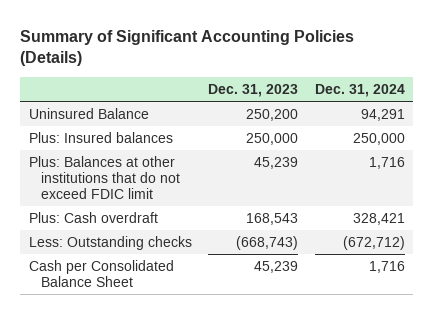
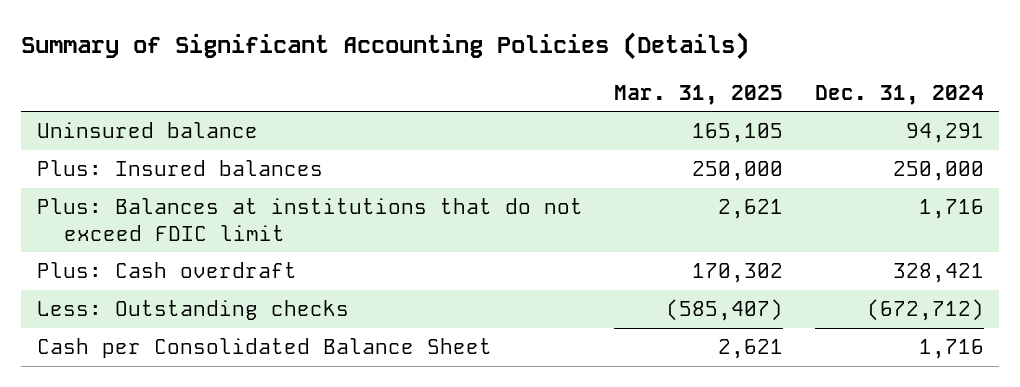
[208,84,299,98] Dec. 31, 2023 -> none
none -> [614,84,784,105] Mar. 31, 2025
[28,107,149,119] Uninsured Balance -> [36,121,258,138] Uninsured balance
[28,155,180,200] Plus: Balances at other institutions that do not exceed FDIC limit -> [36,197,583,241] Plus: Balances at institutions that do not exceed FDIC limit

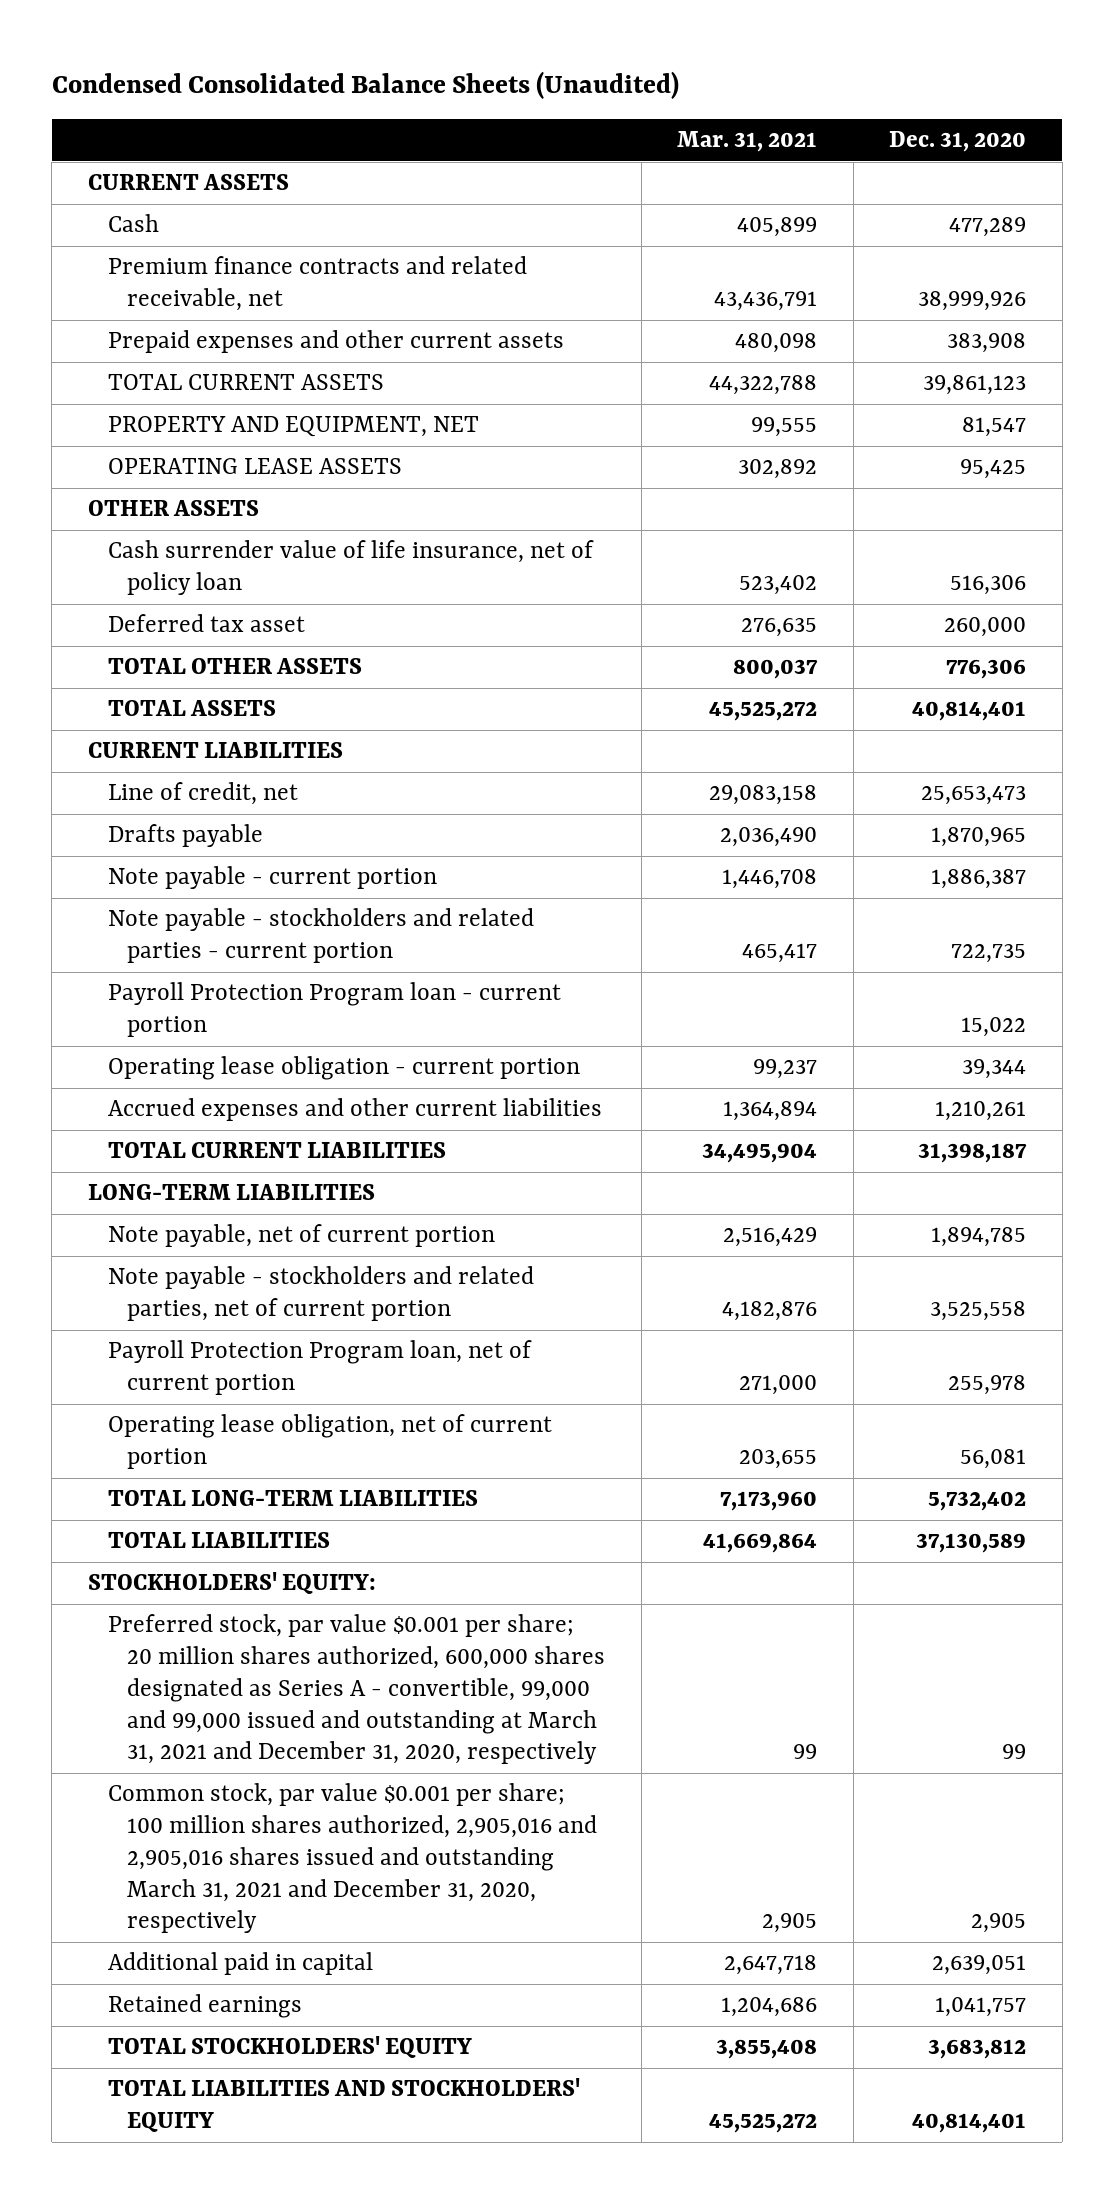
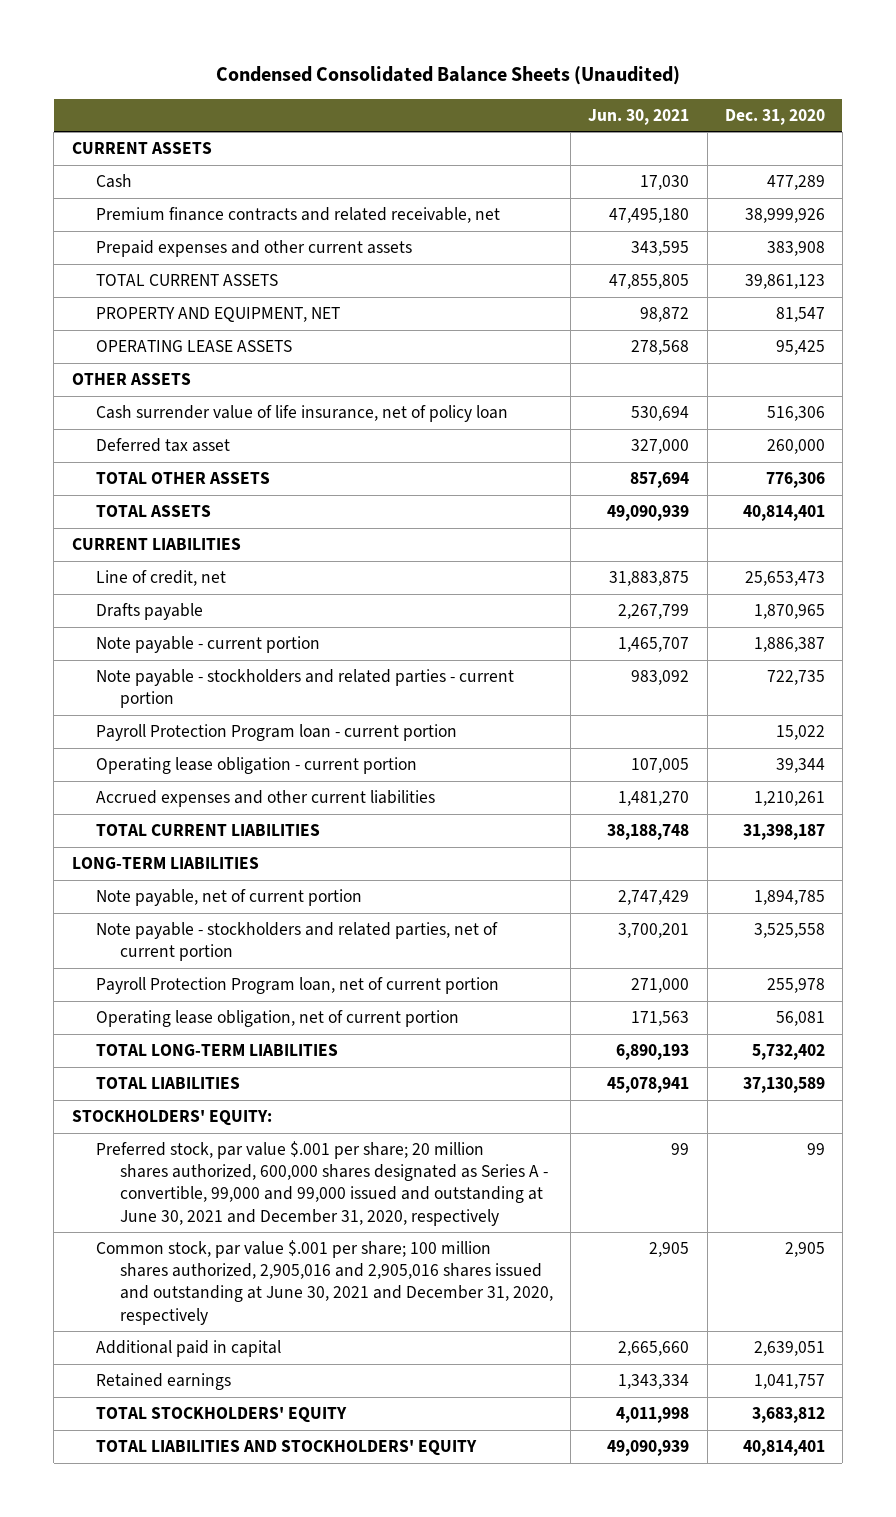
[677,131,818,153] Mar. 31, 2021 -> none
none -> [588,108,690,125] Jun. 30, 2021
[107,1614,606,1765] Preferred stock, par value $0.001 per share; 20 million shares authorized, 600,000 shares designated as Series A - convertible, 99,000 and 99,000 issued and outstanding at March 31, 2021 and December 31, 2020, respectively -> [95,1141,549,1226] Preferred stock, par value $.001 per share; 20 million shares authorized, 600,000 shares designated as Series A - convertible, 99,000 and 99,000 issued and outstanding at June 30, 2021 and December 31, 2020, respectively
[107,1783,598,1934] Common stock, par value $0.001 per share; 100 million shares authorized, 2,905,016 and 2,905,016 shares issued and outstanding March 31, 2021 and December 31, 2020, respectively -> [95,1240,554,1325] Common stock, par value $.001 per share; 100 million shares authorized, 2,905,016 and 2,905,016 shares issued and outstanding at June 30, 2021 and December 31, 2020, respectively

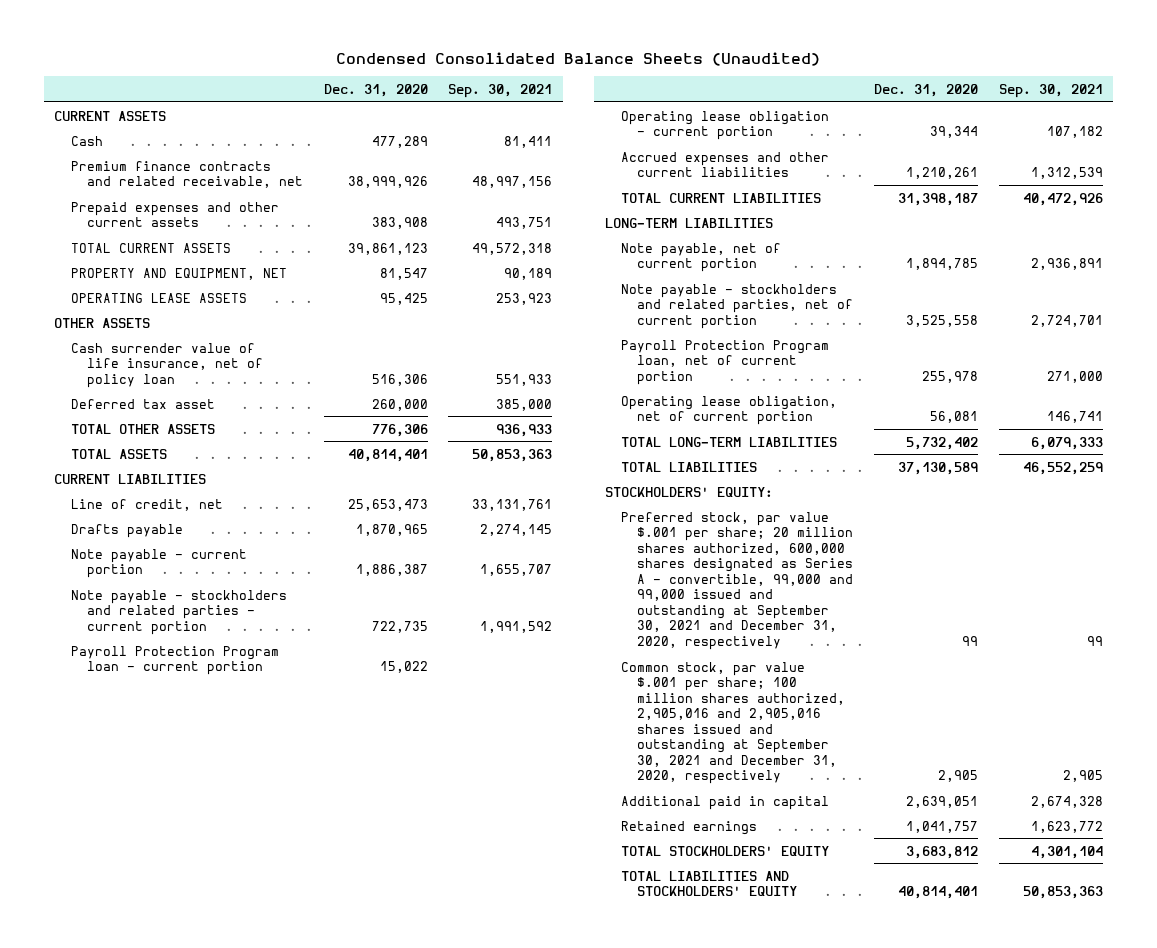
[588,108,690,125] Jun. 30, 2021 -> none
none -> [448,83,553,98] Sep. 30, 2021
[95,1141,549,1226] Preferred stock, par value $.001 per share; 20 million shares authorized, 600,000 shares designated as Series A - convertible, 99,000 and 99,000 issued and outstanding at June 30, 2021 and December 31, 2020, respectively -> [620,511,854,650] Preferred stock, par value $.001 per share; 20 million shares authorized, 600,000 shares designated as Series A - convertible, 99,000 and 99,000 issued and outstanding at September 30, 2021 and December 31, 2020, respectively
[95,1240,554,1325] Common stock, par value $.001 per share; 100 million shares authorized, 2,905,016 and 2,905,016 shares issued and outstanding at June 30, 2021 and December 31, 2020, respectively -> [620,661,846,785] Common stock, par value $.001 per share; 100 million shares authorized, 2,905,016 and 2,905,016 shares issued and outstanding at September 30, 2021 and December 31, 2020, respectively

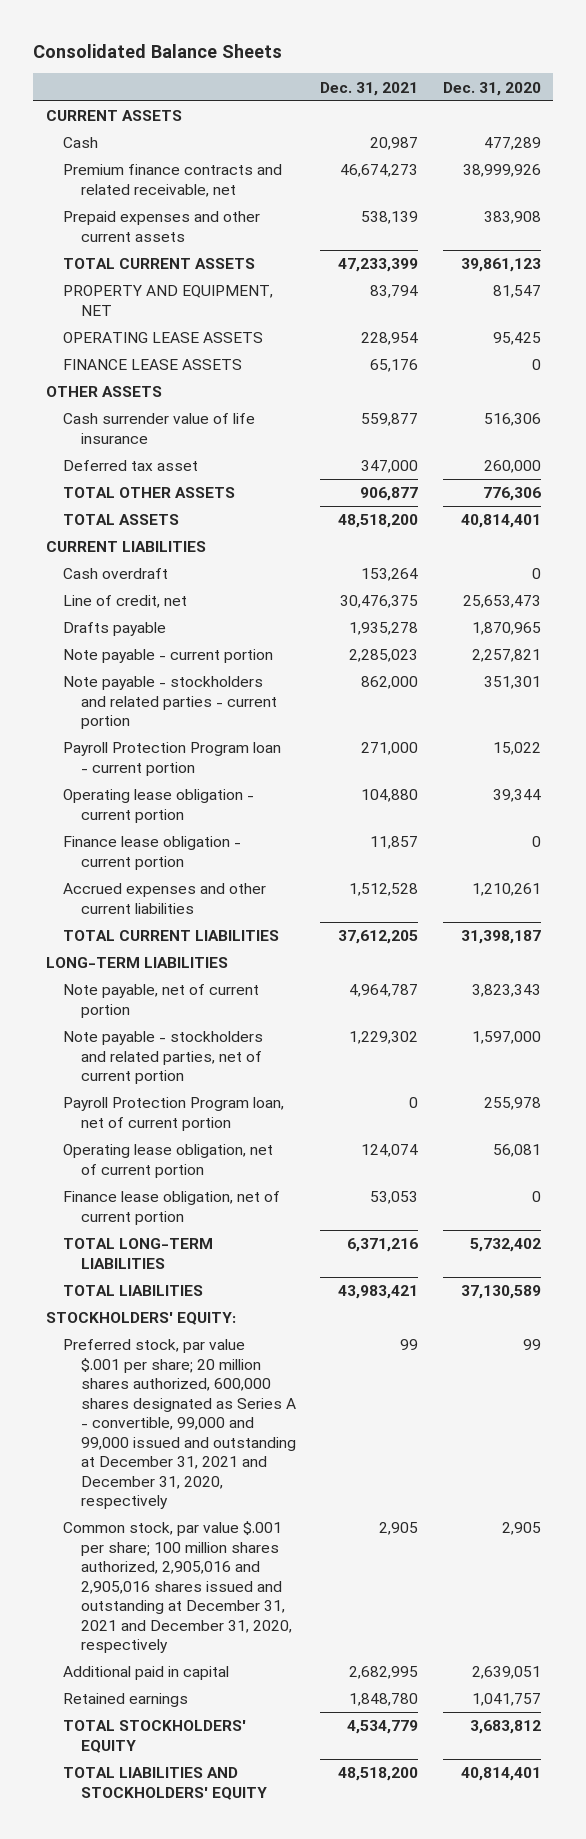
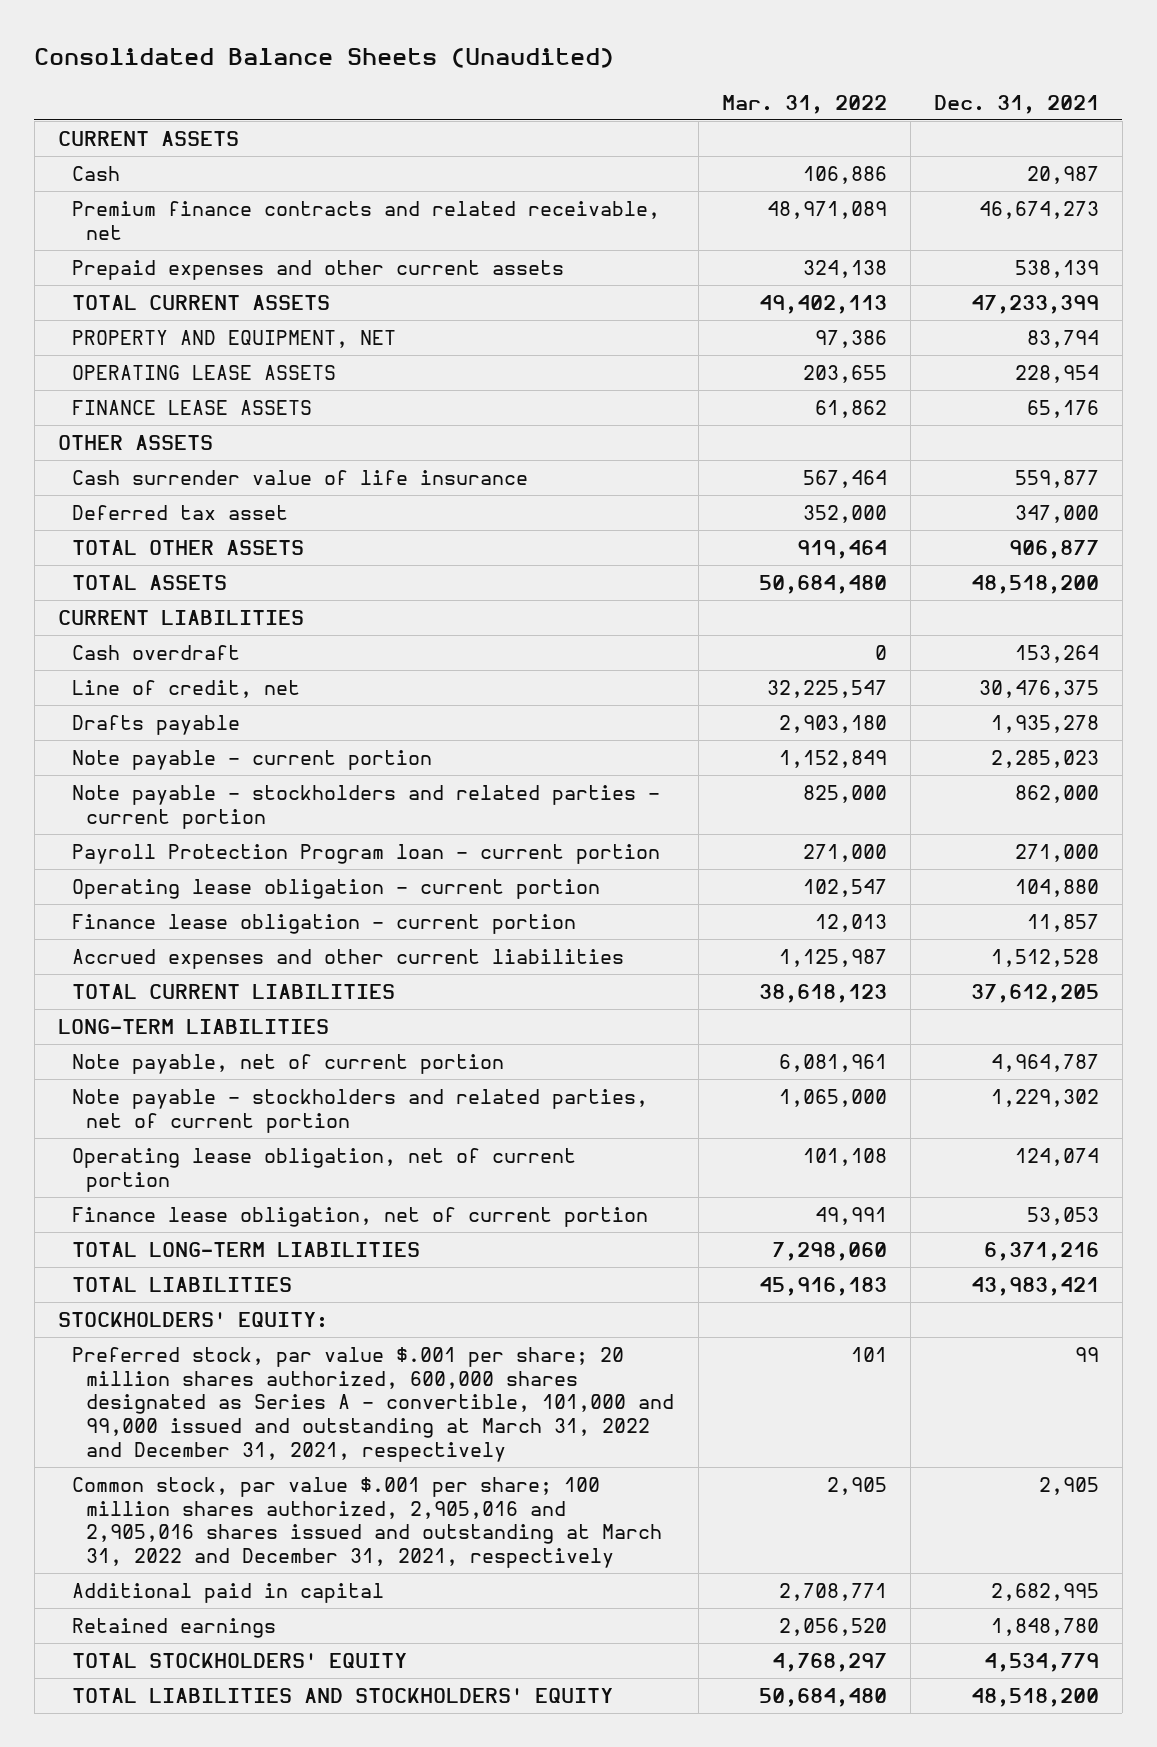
[33,43,283,58] Consolidated Balance Sheets -> [34,47,615,68] Consolidated Balance Sheets (Unaudited)
[442,81,541,96] Dec. 31, 2020 -> none
none -> [721,94,887,114] Mar. 31, 2022
[63,1097,285,1131] Payroll Protection Program loan, net of current portion -> none
[63,1339,297,1510] Preferred stock, par value $.001 per share; 20 million shares authorized, 600,000 shares designated as Series A - convertible, 99,000 and 99,000 issued and outstanding at December 31, 2021 and December 31, 2020, respectively -> [72,1346,675,1462] Preferred stock, par value $.001 per share; 20 million shares authorized, 600,000 shares designated as Series A - convertible, 101,000 and 99,000 issued and outstanding at March 31, 2022 and December 31, 2021, respectively
[63,1521,293,1654] Common stock, par value $.001 per share; 100 million shares authorized, 2,905,016 and 2,905,016 shares issued and outstanding at December 31, 2021 and December 31, 2020, respectively -> [72,1476,663,1569] Common stock, par value $.001 per share; 100 million shares authorized, 2,905,016 and 2,905,016 shares issued and outstanding at March 31, 2022 and December 31, 2021, respectively

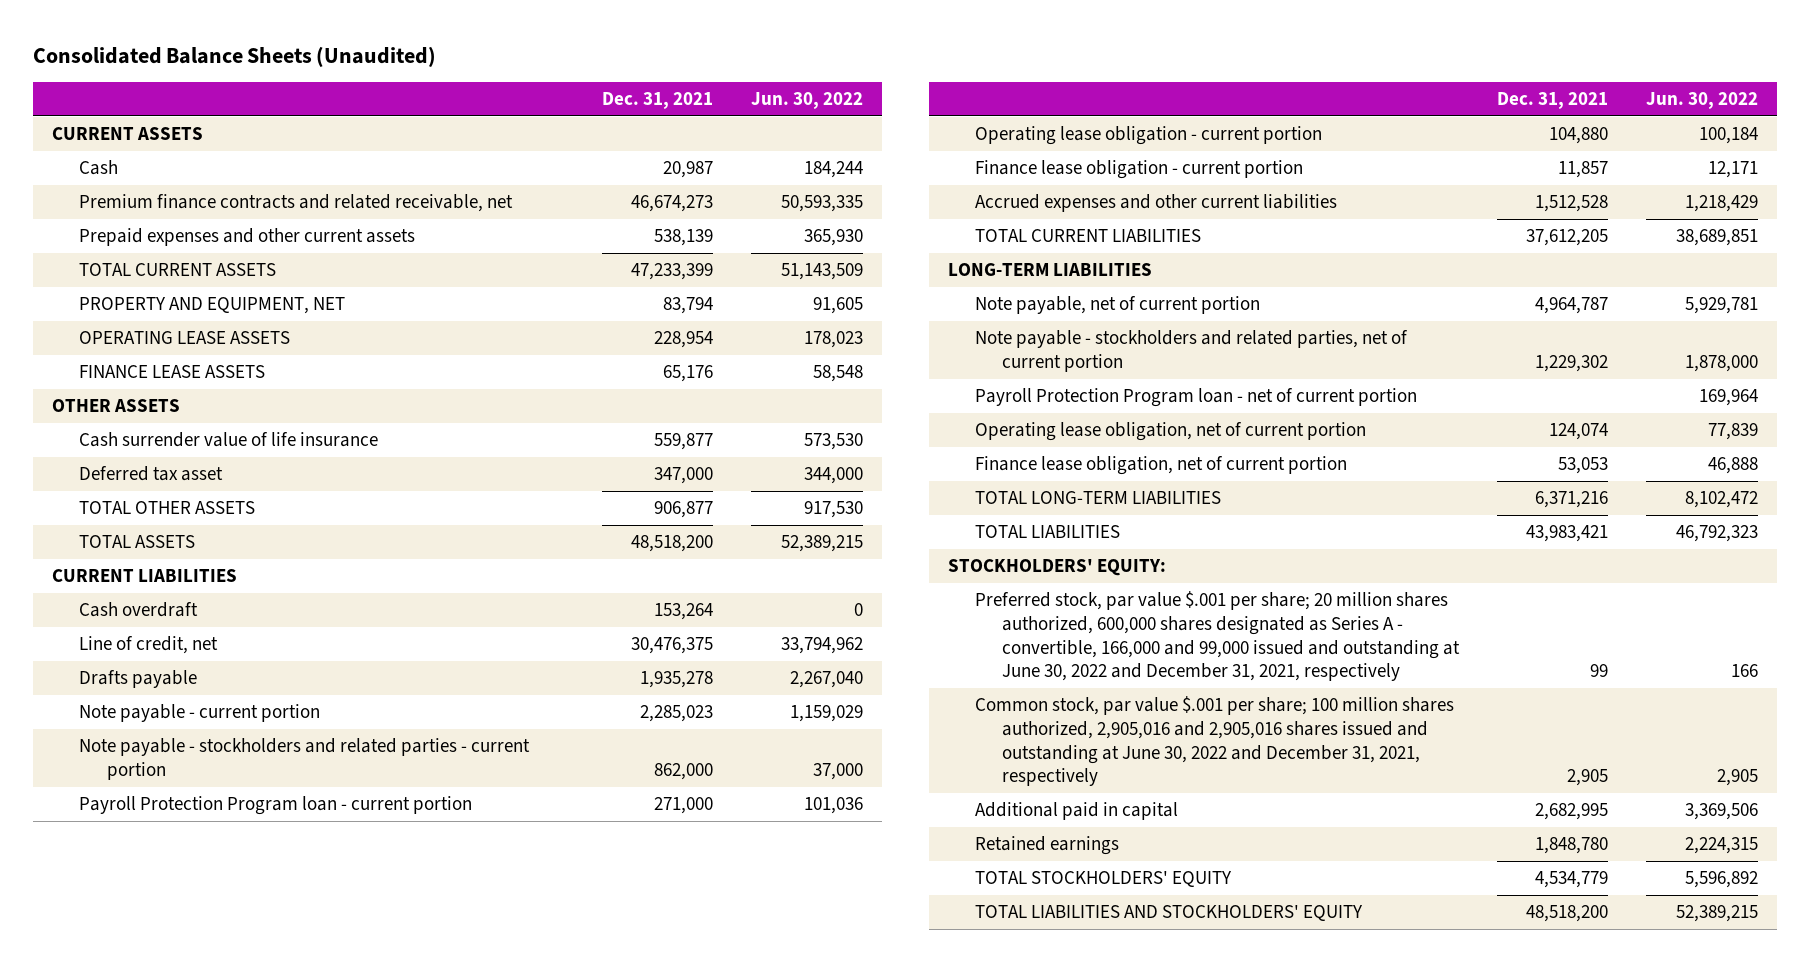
[721,94,887,114] Mar. 31, 2022 -> none
none -> [750,92,863,110] Jun. 30, 2022
none -> [975,388,1418,408] Payroll Protection Program loan - net of current portion
[72,1346,675,1462] Preferred stock, par value $.001 per share; 20 million shares authorized, 600,000 shares designated as Series A - convertible, 101,000 and 99,000 issued and outstanding at March 31, 2022 and December 31, 2021, respectively -> [975,591,1461,682] Preferred stock, par value $.001 per share; 20 million shares authorized, 600,000 shares designated as Series A - convertible, 166,000 and 99,000 issued and outstanding at June 30, 2022 and December 31, 2021, respectively
[72,1476,663,1569] Common stock, par value $.001 per share; 100 million shares authorized, 2,905,016 and 2,905,016 shares issued and outstanding at March 31, 2022 and December 31, 2021, respectively -> [975,696,1455,787] Common stock, par value $.001 per share; 100 million shares authorized, 2,905,016 and 2,905,016 shares issued and outstanding at June 30, 2022 and December 31, 2021, respectively

